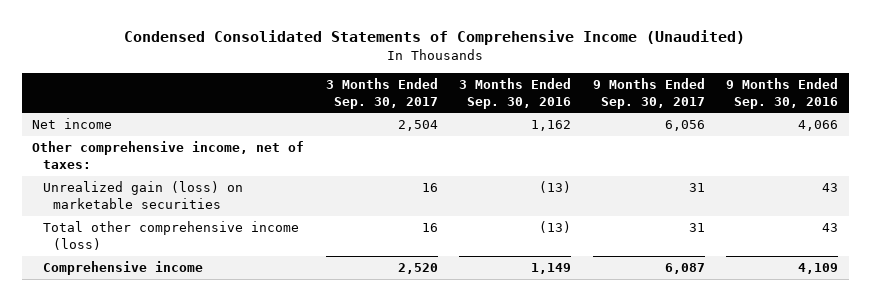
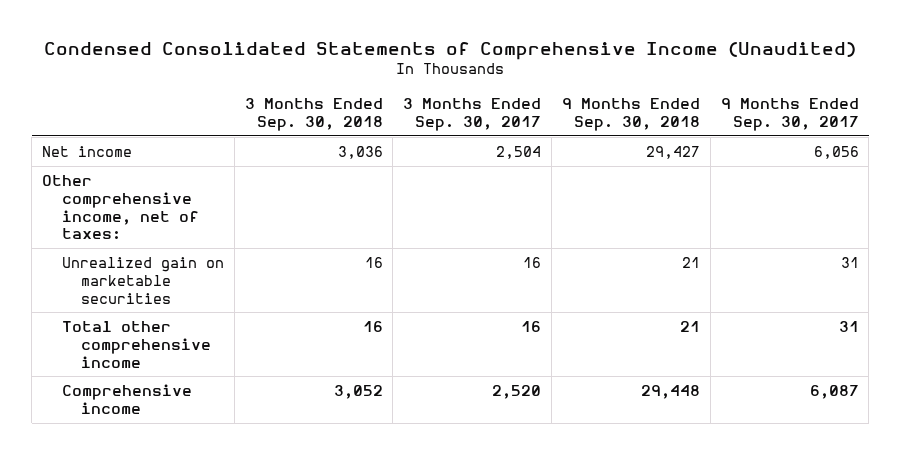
[459,77,572,109] 3 Months Ended Sep. 30, 2016 -> none
[726,77,839,109] 9 Months Ended Sep. 30, 2016 -> none
none -> [244,97,383,131] 3 Months Ended Sep. 30, 2018
none -> [561,97,700,131] 9 Months Ended Sep. 30, 2018
[42,181,243,210] Unrealized gain (loss) on marketable securities -> [61,256,224,304] Unrealized gain on marketable securities
[42,221,299,251] Total other comprehensive income (loss) -> [61,320,212,368] Total other comprehensive income

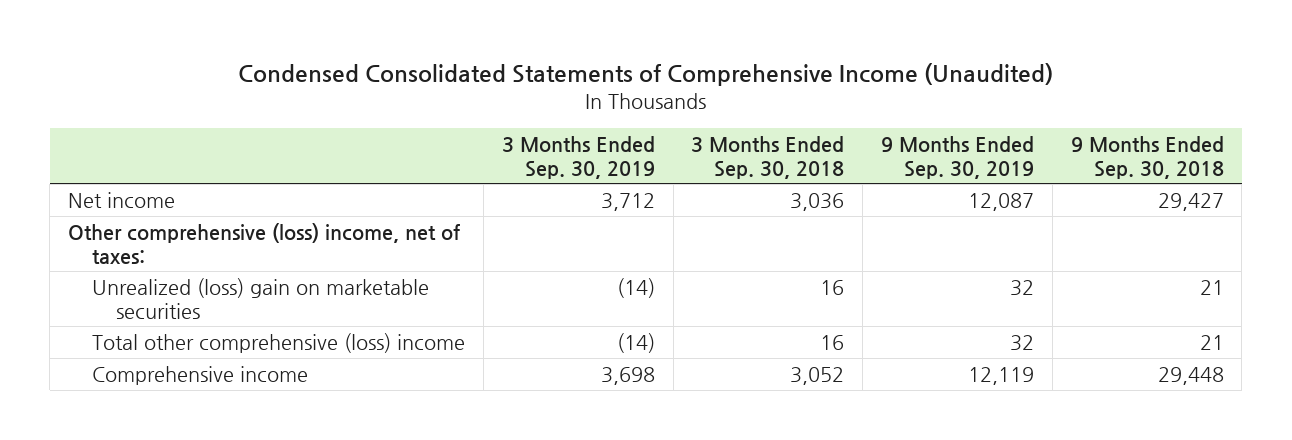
[403,97,542,131] 3 Months Ended Sep. 30, 2017 -> none
[720,97,859,131] 9 Months Ended Sep. 30, 2017 -> none
none -> [501,135,655,179] 3 Months Ended Sep. 30, 2019
none -> [880,135,1034,179] 9 Months Ended Sep. 30, 2019
[42,174,199,241] Other comprehensive income, net of taxes: -> [67,222,460,264] Other comprehensive (loss) income, net of taxes:
[61,256,224,304] Unrealized gain on marketable securities -> [92,277,430,319] Unrealized (loss) gain on marketable securities
[61,320,212,368] Total other comprehensive income -> [92,332,466,353] Total other comprehensive (loss) income

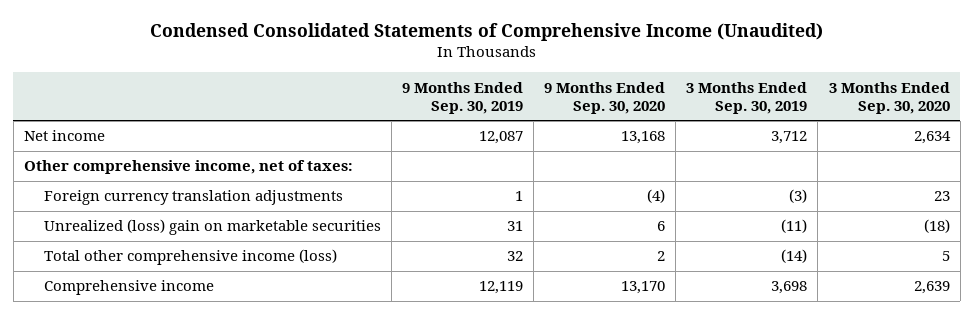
[691,135,845,179] 3 Months Ended Sep. 30, 2018 -> none
[1070,135,1224,179] 9 Months Ended Sep. 30, 2018 -> none
none -> [544,81,666,114] 9 Months Ended Sep. 30, 2020
none -> [828,81,950,114] 3 Months Ended Sep. 30, 2020
[67,222,460,264] Other comprehensive (loss) income, net of taxes: -> [23,160,353,175] Other comprehensive income, net of taxes:
none -> [43,190,343,206] Foreign currency translation adjustments
[616,277,655,298] (14) -> [781,219,808,234] (11)
[1009,279,1034,296] 32 -> [506,221,523,232] 31
[92,332,466,353] Total other comprehensive (loss) income -> [43,249,337,266] Total other comprehensive income (loss)

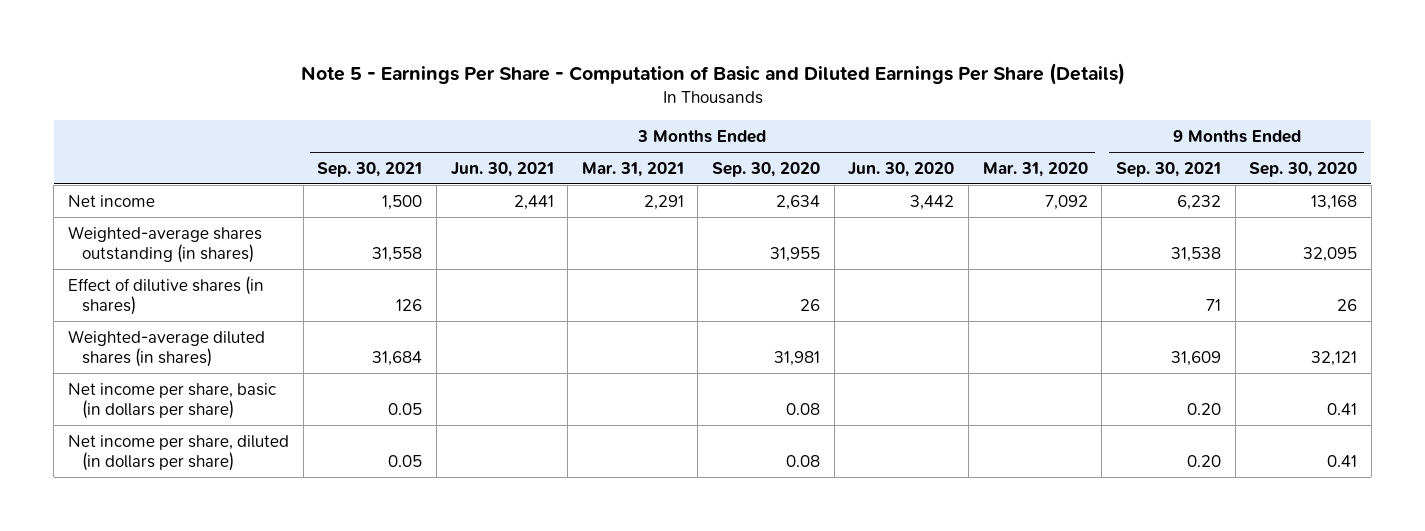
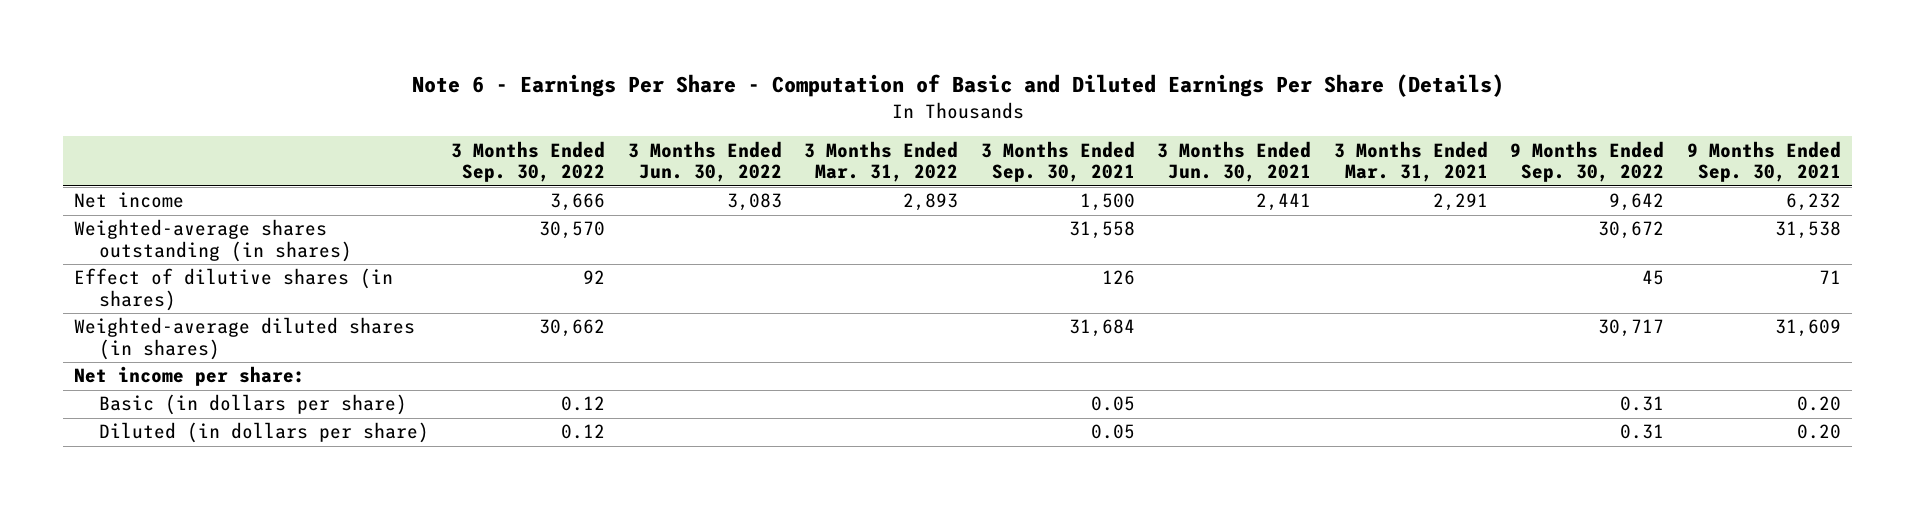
[300,63,1125,86] Note 5 - Earnings Per Share - Computation of Basic and Diluted Earnings Per Share (Details) -> [411,74,1504,98] Note 6 - Earnings Per Share - Computation of Basic and Diluted Earnings Per Share (Details)
[712,161,821,177] Sep. 30, 2020 -> none
[848,161,955,177] Jun. 30, 2020 -> none
[982,161,1088,177] Mar. 31, 2020 -> none
[1249,161,1358,177] Sep. 30, 2020 -> none
none -> [451,140,606,183] 3 Months Ended Sep. 30, 2022
none -> [627,140,782,183] 3 Months Ended Jun. 30, 2022
none -> [804,140,959,183] 3 Months Ended Mar. 31, 2022
none -> [1510,140,1665,183] 9 Months Ended Sep. 30, 2022
none -> [74,366,306,387] Net income per share:
[68,382,277,419] Net income per share, basic (in dollars per share) -> [98,394,407,416] Basic (in dollars per share)
[68,434,290,471] Net income per share, diluted (in dollars per share) -> [98,422,429,444] Diluted (in dollars per share)

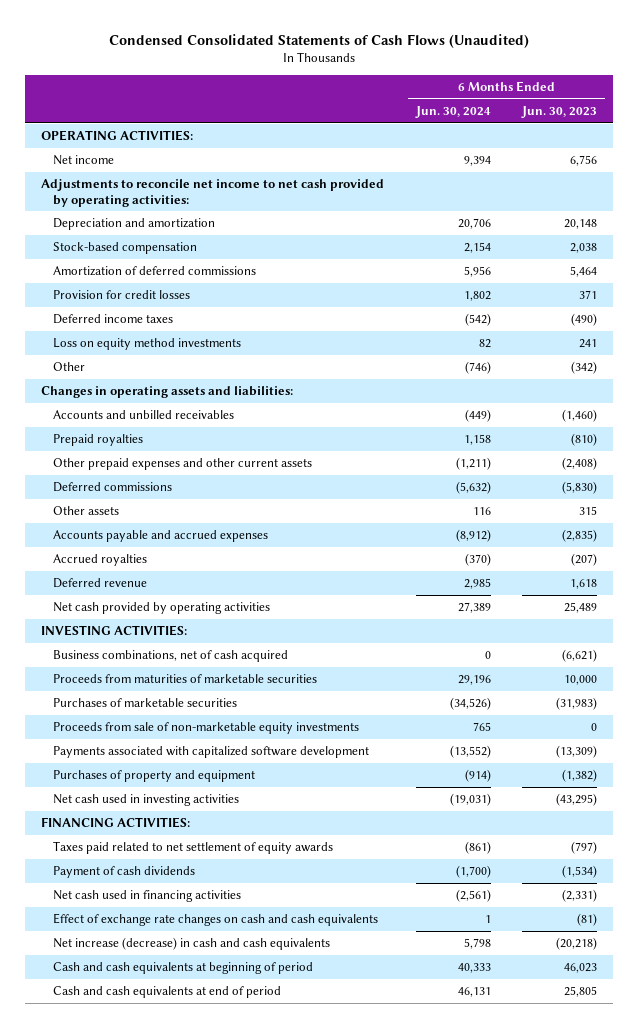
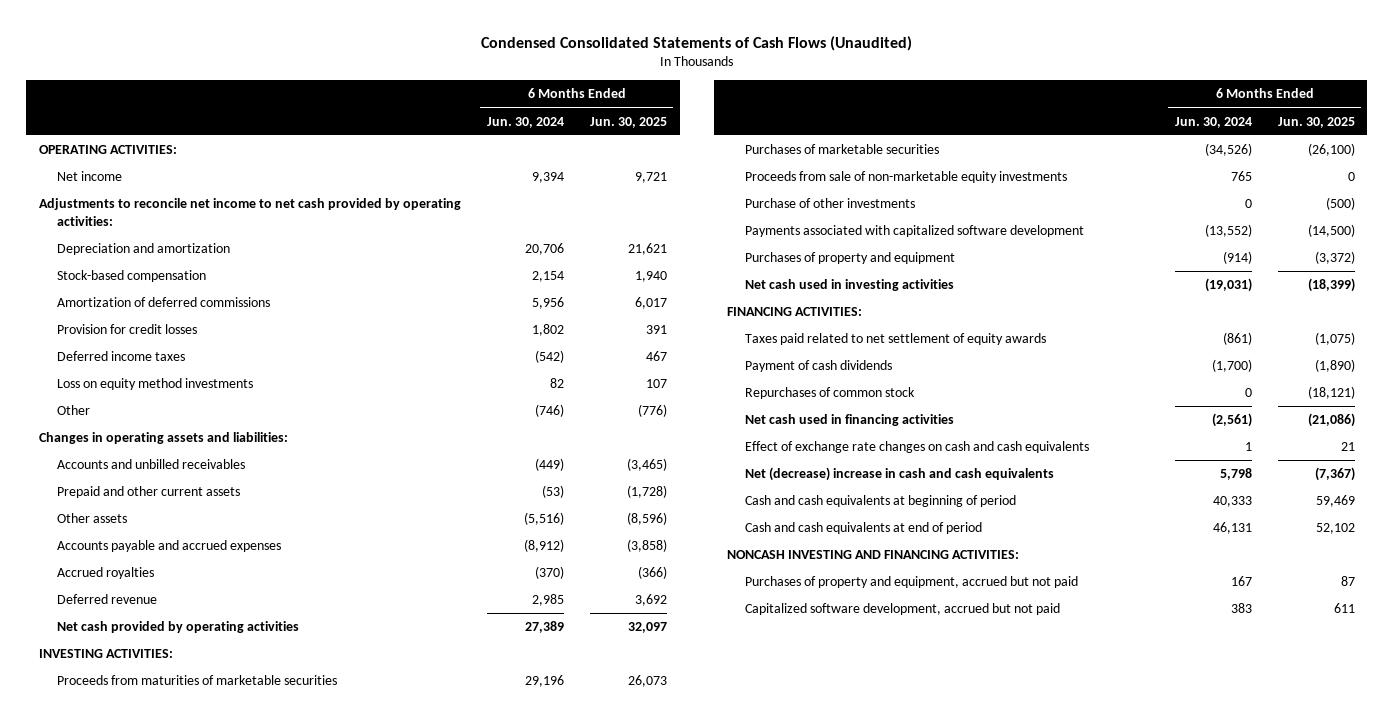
[521,105,598,118] Jun. 30, 2023 -> none
none -> [589,116,667,128] Jun. 30, 2025
[53,433,144,446] Prepaid royalties -> none
[53,481,173,492] Deferred commissions -> none
[53,457,313,470] Other prepaid expenses and other current assets -> [57,486,241,499] Prepaid and other current assets
[455,456,491,470] (1,211) -> [541,485,564,499] (53)
[472,506,491,515] 116 -> [523,512,564,526] (5,516)
[53,649,289,662] Business combinations, net of cash acquired -> none
none -> [744,198,915,209] Purchase of other investments
none -> [744,387,915,400] Repurchases of common stock
[53,936,331,950] Net increase (decrease) in cash and cash equivalents -> [744,467,1054,482] Net (decrease) increase in cash and cash equivalents
none -> [726,550,1019,560] NONCASH INVESTING AND FINANCING ACTIVITIES:
none -> [744,576,1078,589] Purchases of property and equipment, accrued but not paid
none -> [744,603,1060,616] Capitalized software development, accrued but not paid

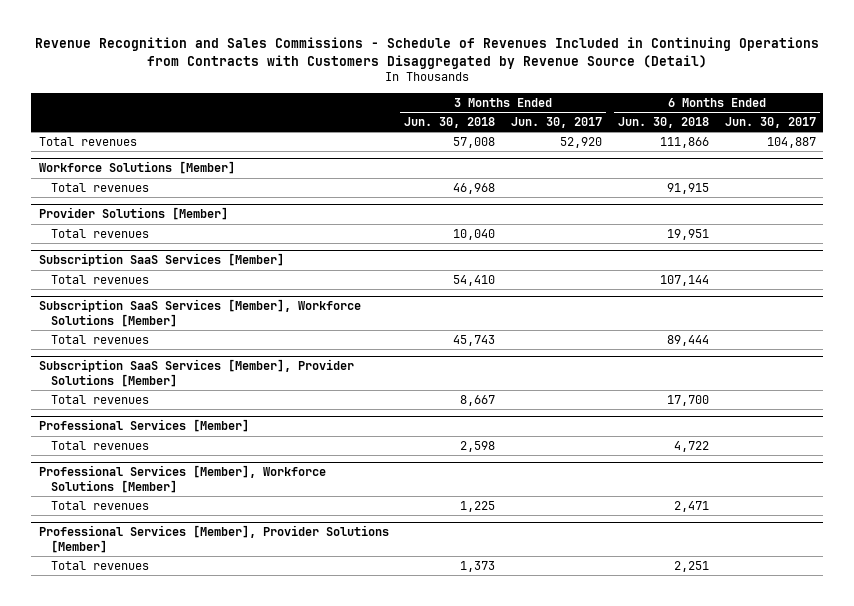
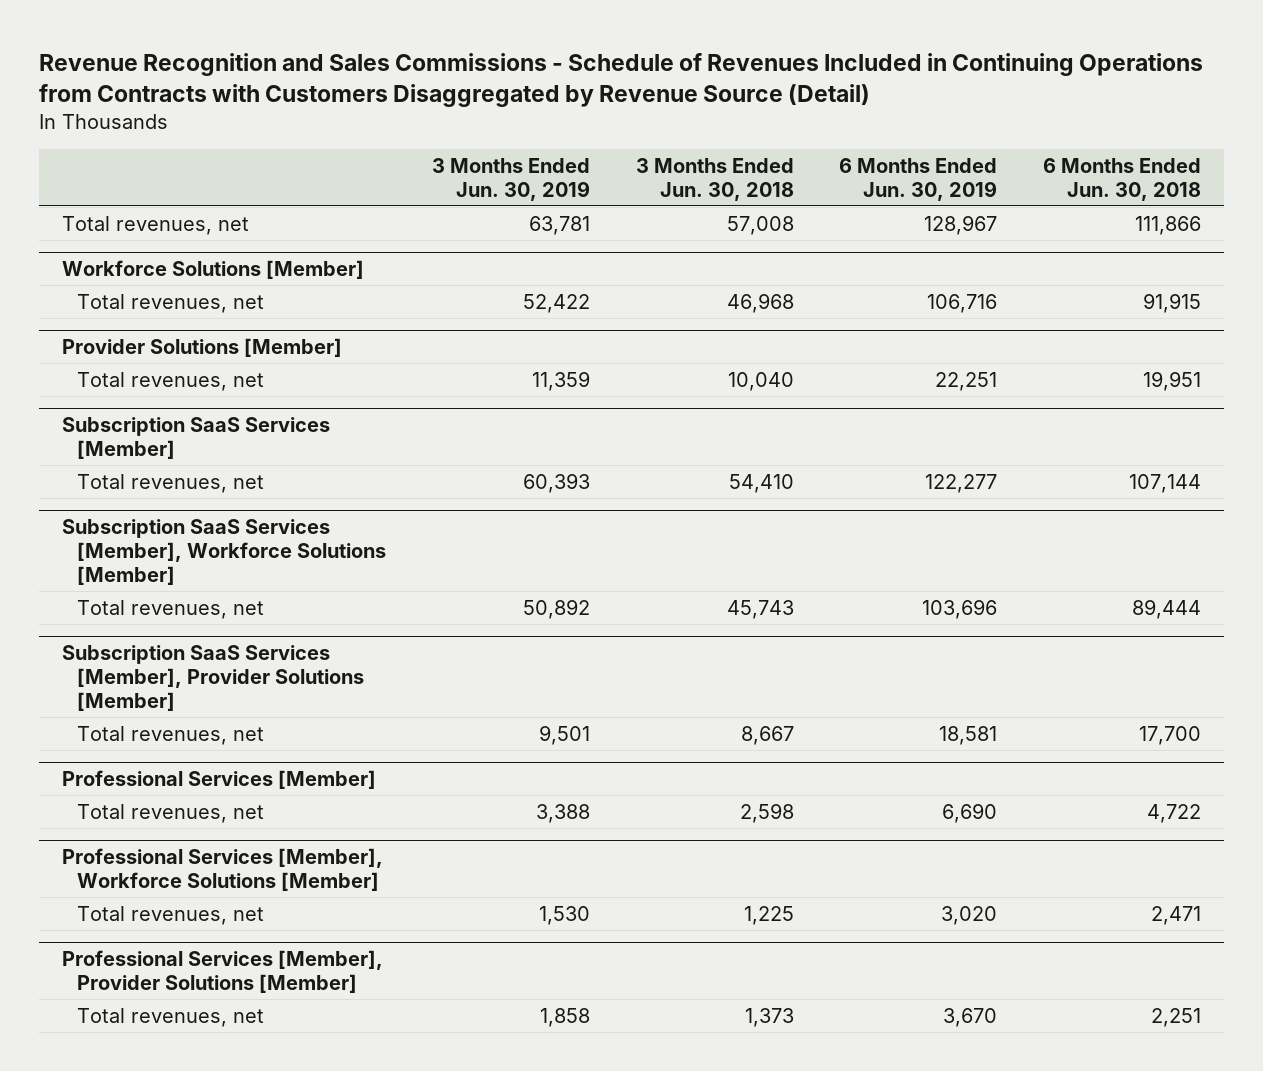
[511,116,603,128] Jun. 30, 2017 -> none
[724,116,816,128] Jun. 30, 2017 -> none
none -> [431,157,590,201] 3 Months Ended Jun. 30, 2019
none -> [839,157,998,201] 6 Months Ended Jun. 30, 2019
[38,136,137,146] Total revenues -> [62,215,250,235] Total revenues, net
[50,182,149,192] Total revenues -> [76,293,264,313] Total revenues, net
[50,228,149,238] Total revenues -> [76,371,264,391] Total revenues, net
[50,274,149,284] Total revenues -> [76,473,264,493] Total revenues, net
[50,334,149,344] Total revenues -> [76,599,264,619] Total revenues, net
[50,394,149,404] Total revenues -> [76,725,264,745] Total revenues, net
[50,440,149,450] Total revenues -> [76,803,264,823] Total revenues, net
[50,500,149,510] Total revenues -> [76,905,264,925] Total revenues, net
[50,560,149,570] Total revenues -> [76,1007,264,1027] Total revenues, net

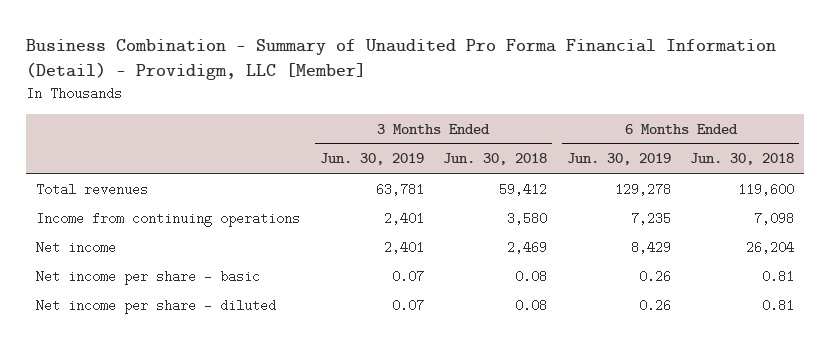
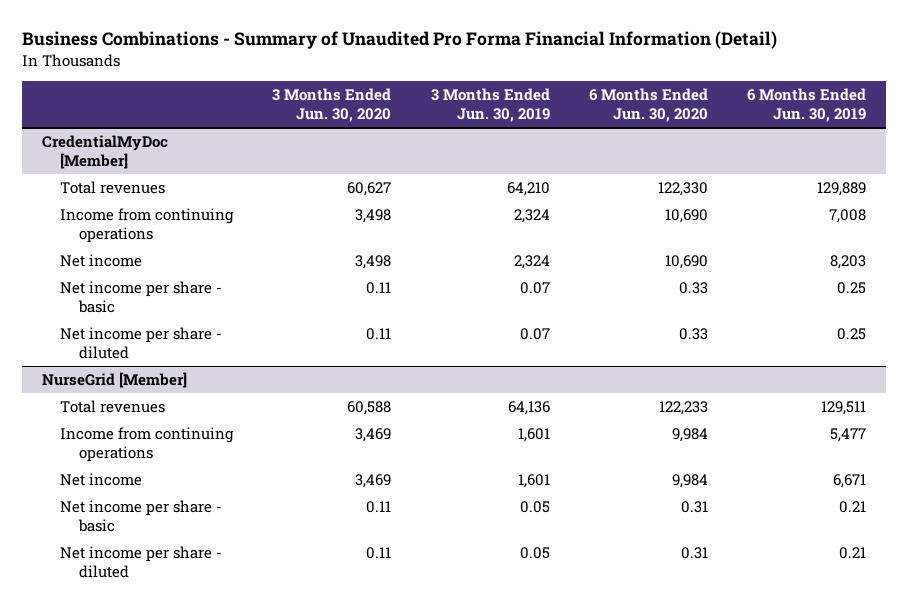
[26,39,777,81] Business Combination - Summary of Unaudited Pro Forma Financial Information (Detail) - Providigm, LLC [Member] -> [22,31,778,50] Business Combinations - Summary of Unaudited Pro Forma Financial Information (Detail)
[443,153,548,166] Jun. 30, 2018 -> none
[690,153,795,166] Jun. 30, 2018 -> none
none -> [272,87,392,123] 3 Months Ended Jun. 30, 2020
none -> [588,87,708,123] 6 Months Ended Jun. 30, 2020
none -> [41,134,168,170] CredentialMyDoc [Member]
[375,182,424,196] 63,781 -> [506,181,550,196] 64,210
[614,182,671,196] 129,278 -> [816,181,866,196] 129,889
[383,211,424,225] 2,401 -> [513,208,550,223] 2,324
[630,211,671,225] 7,235 -> [828,208,866,223] 7,008
[383,240,424,254] 2,401 -> [513,254,550,269] 2,324
[630,240,671,254] 8,429 -> [829,254,866,269] 8,203
[638,269,671,283] 0.26 -> [836,281,866,294] 0.25
[638,298,671,312] 0.26 -> [836,327,866,340] 0.25
none -> [41,371,187,388] NurseGrid [Member]
none -> [60,399,166,413] Total revenues
none -> [60,426,235,463] Income from continuing operations
none -> [60,472,143,486] Net income
none -> [60,499,223,533] Net income per share - basic
none -> [60,545,223,579] Net income per share - diluted

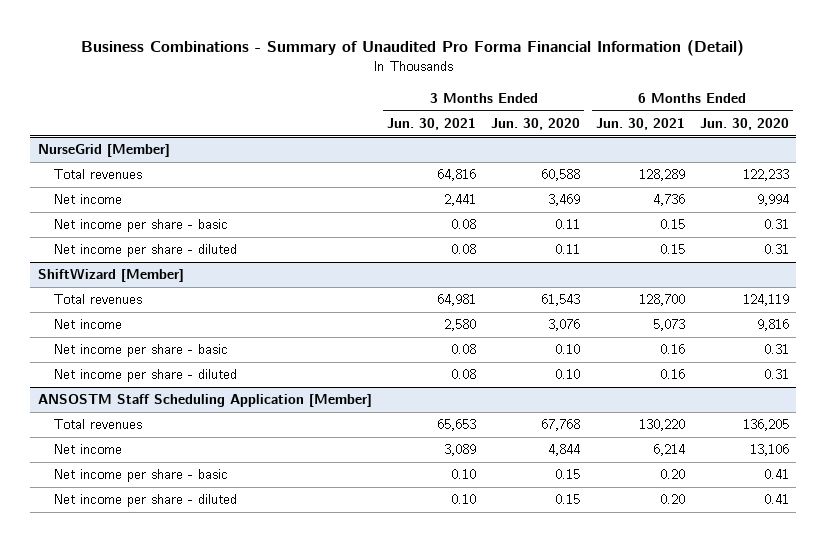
[430,87,550,123] 3 Months Ended Jun. 30, 2019 -> none
[746,87,866,123] 6 Months Ended Jun. 30, 2019 -> none
none -> [387,117,477,130] Jun. 30, 2021
none -> [595,117,685,130] Jun. 30, 2021
[41,134,168,170] CredentialMyDoc [Member] -> none
[60,180,166,194] Total revenues -> none
[60,207,235,244] Income from continuing operations -> none
[60,253,143,267] Net income -> none
[60,280,223,314] Net income per share - basic -> none
[60,326,223,360] Net income per share - diluted -> none
[60,426,235,463] Income from continuing operations -> none
[671,473,708,488] 9,984 -> [756,194,789,207] 9,994
none -> [37,268,184,283] ShiftWizard [Member]
none -> [52,294,142,305] Total revenues
none -> [52,319,122,330] Net income
none -> [52,344,228,358] Net income per share - basic
none -> [52,369,237,383] Net income per share - diluted
none -> [37,394,372,408] ANSOSTM Staff Scheduling Application [Member]
none -> [52,419,142,430] Total revenues
none -> [52,444,122,455] Net income
none -> [52,469,228,483] Net income per share - basic
none -> [52,494,237,508] Net income per share - diluted

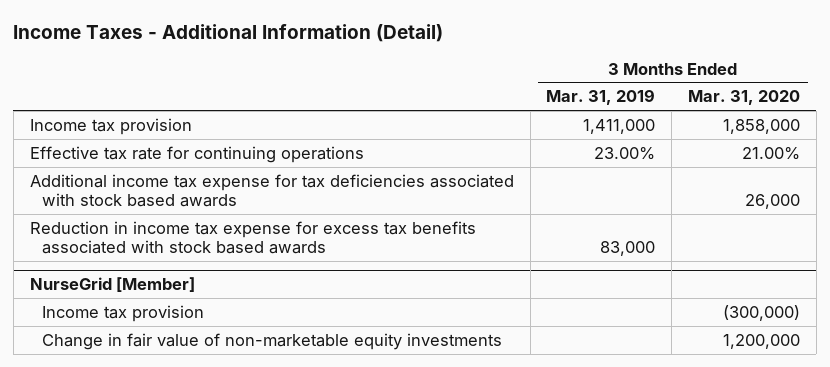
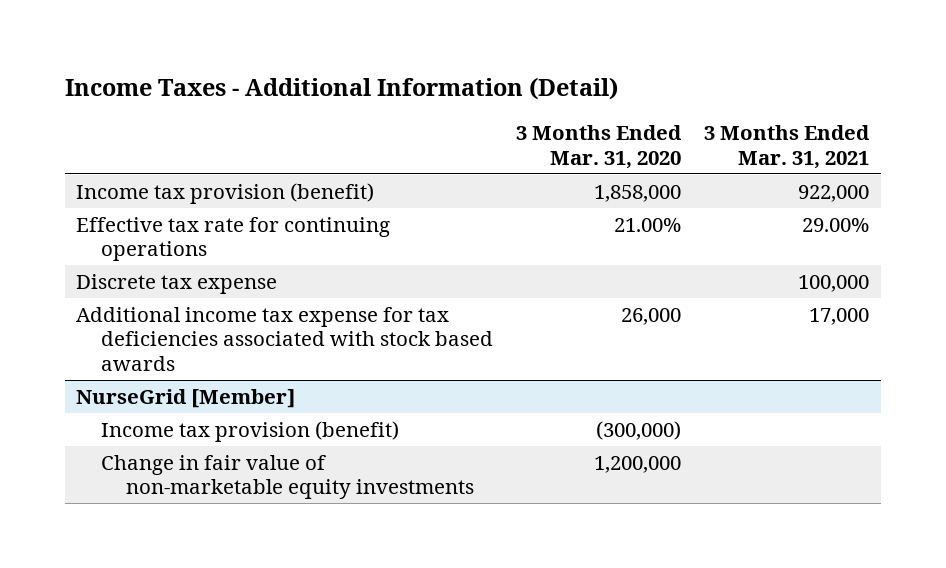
[546,89,656,106] Mar. 31, 2019 -> none
none -> [704,125,871,169] 3 Months Ended Mar. 31, 2021
[29,117,192,135] Income tax provision -> [76,182,375,204] Income tax provision (benefit)
none -> [76,273,278,294] Discrete tax expense
[29,220,476,255] Reduction in income tax expense for excess tax benefits associated with stock based awards -> none
[41,304,204,322] Income tax provision -> [101,420,400,442] Income tax provision (benefit)

